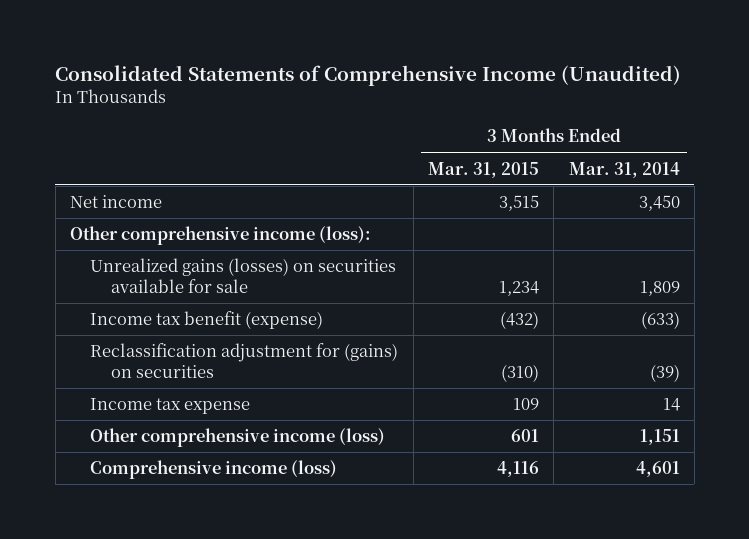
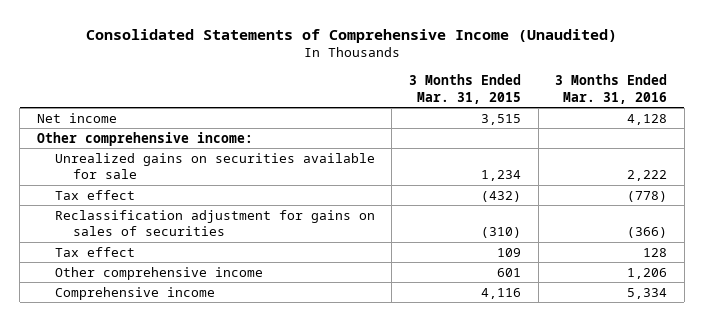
[568,161,680,178] Mar. 31, 2014 -> none
none -> [555,74,668,104] 3 Months Ended Mar. 31, 2016
[69,226,371,246] Other comprehensive income (loss): -> [36,131,253,146] Other comprehensive income:
[90,258,397,293] Unrealized gains (losses) on securities available for sale -> [54,152,375,180] Unrealized gains on securities available for sale
[90,311,324,330] Income tax benefit (expense) -> [54,189,135,200] Tax effect
[90,343,399,378] Reclassification adjustment for (gains) on securities -> [54,209,375,237] Reclassification adjustment for gains on sales of securities
[90,398,251,415] Income tax expense -> [54,246,135,257] Tax effect
[90,428,386,448] Other comprehensive income (loss) -> [54,266,263,280] Other comprehensive income
[90,460,338,480] Comprehensive income (loss) -> [54,286,215,300] Comprehensive income

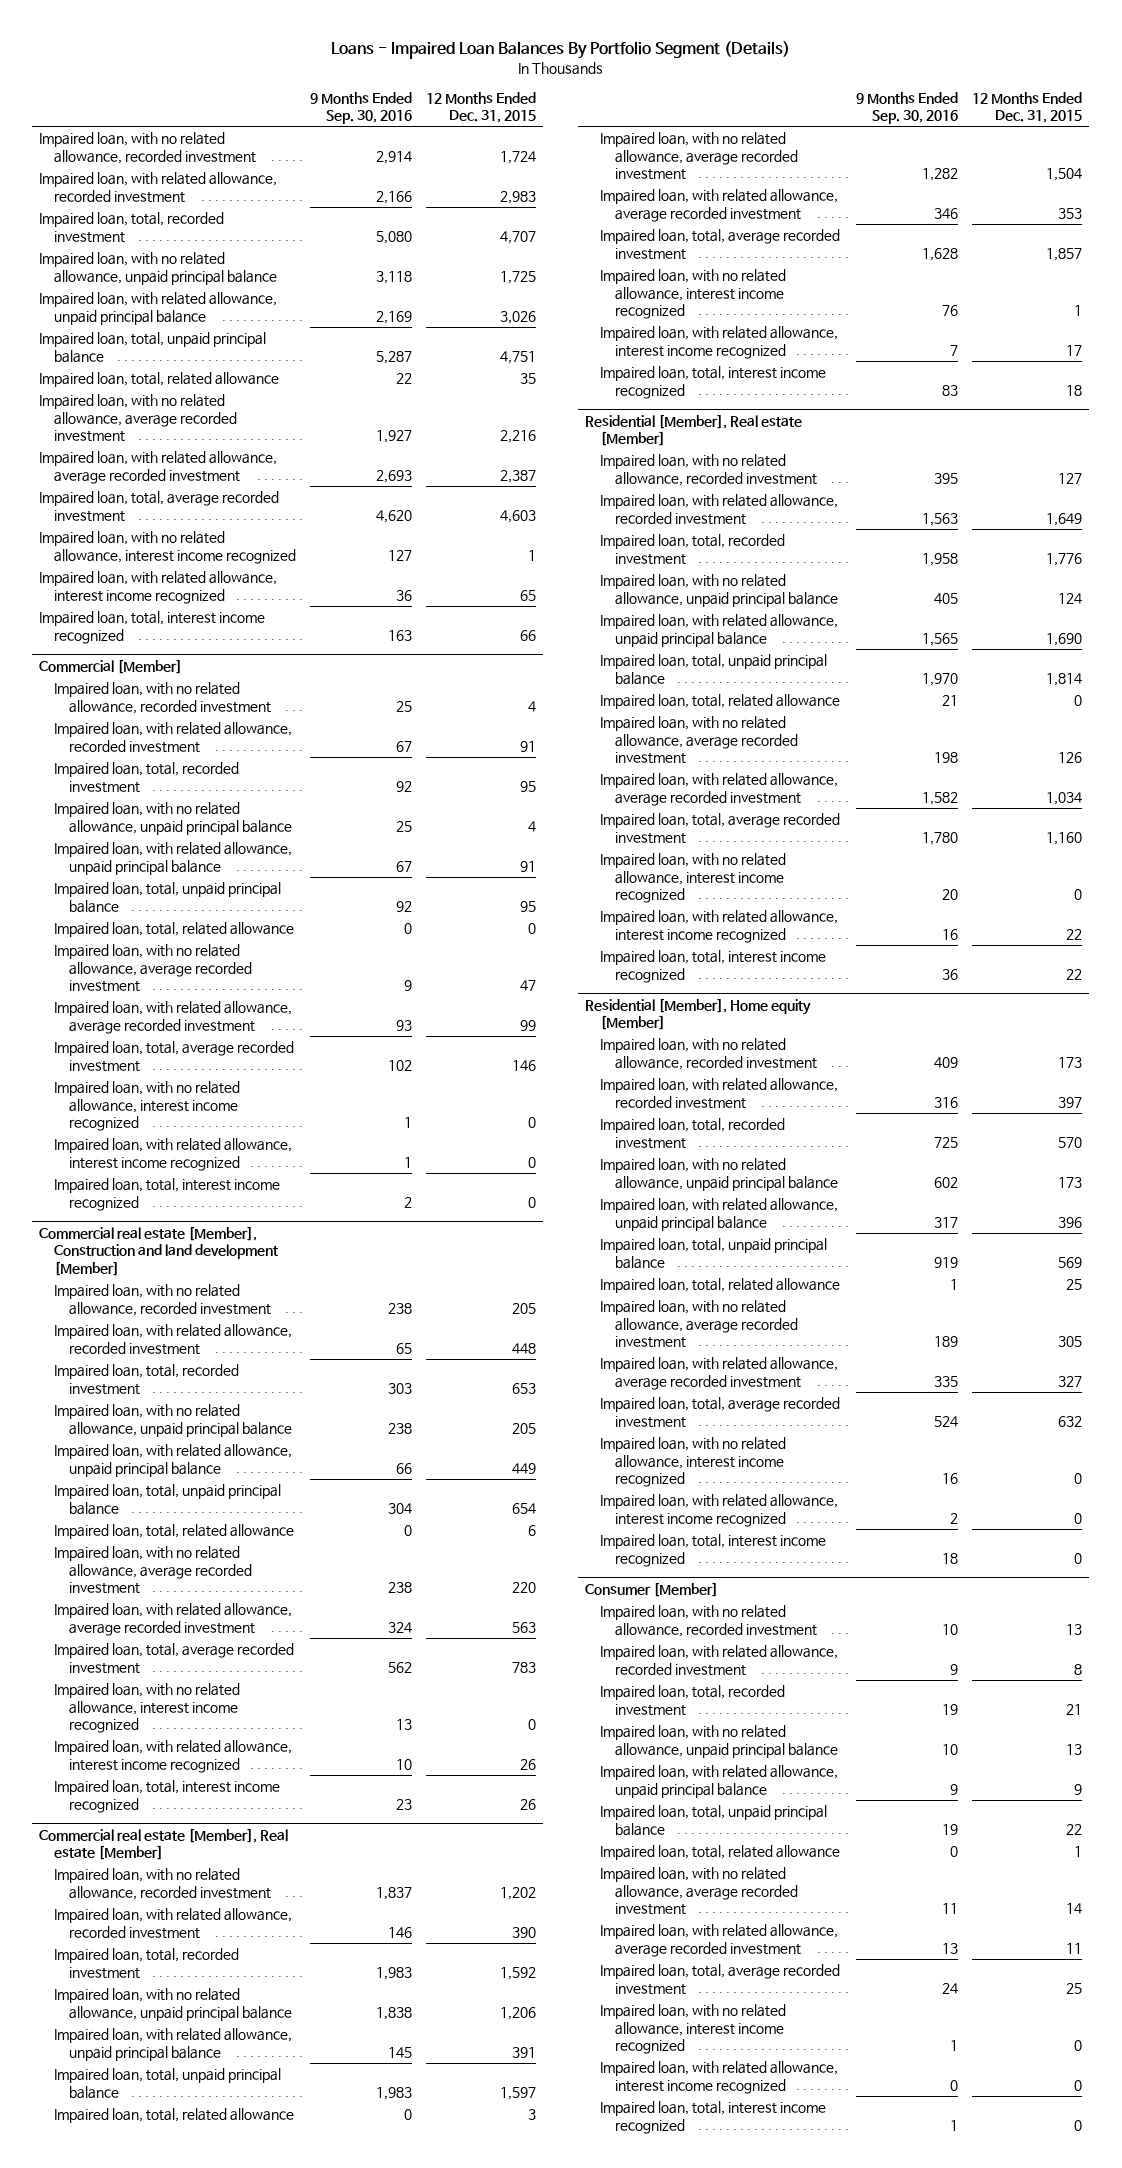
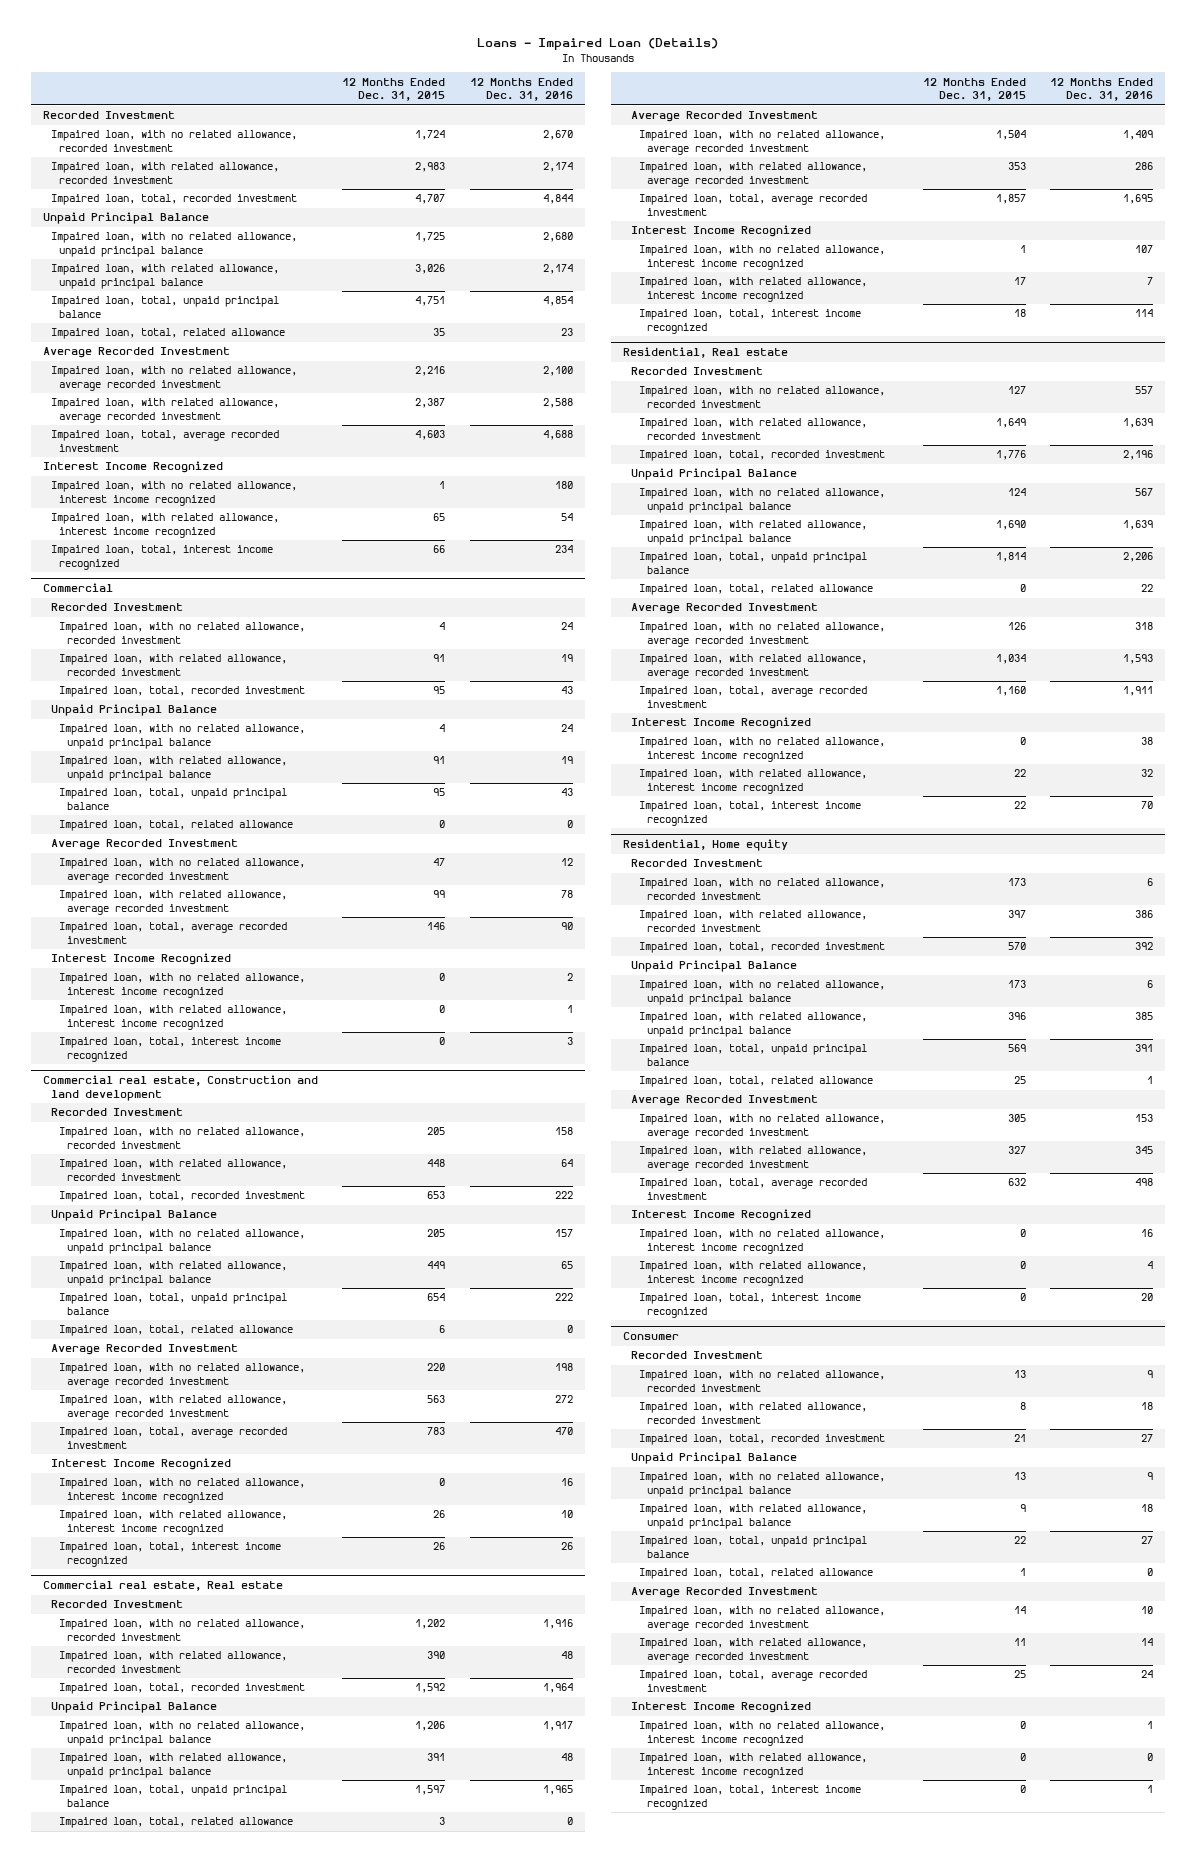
[330,41,790,60] Loans - Impaired Loan Balances By Portfolio Segment (Details) -> [476,38,718,51] Loans - Impaired Loan (Details)
[310,91,413,125] 9 Months Ended Sep. 30, 2016 -> none
none -> [469,77,573,102] 12 Months Ended Dec. 31, 2016
none -> [43,111,176,120] Recorded Investment
none -> [43,212,210,225] Unpaid Principal Balance
none -> [43,347,231,359] Average Recorded Investment
none -> [43,461,224,474] Interest Income Recognized
[39,658,183,674] Commercial [Member] -> [43,583,114,593] Commercial
none -> [51,603,184,612] Recorded Investment
none -> [51,704,218,717] Unpaid Principal Balance
none -> [51,839,239,851] Average Recorded Investment
none -> [51,953,232,966] Interest Income Recognized
[39,1225,279,1276] Commercial real estate [Member], Construction and land development [Member] -> [43,1075,319,1101] Commercial real estate, Construction and land development
none -> [51,1108,184,1117] Recorded Investment
none -> [51,1209,218,1222] Unpaid Principal Balance
none -> [51,1344,239,1356] Average Recorded Investment
none -> [51,1458,232,1471] Interest Income Recognized
[39,1827,289,1861] Commercial real estate [Member], Real estate [Member] -> [43,1580,284,1592] Commercial real estate, Real estate
none -> [51,1600,184,1609] Recorded Investment
none -> [51,1701,218,1714] Unpaid Principal Balance
none -> [631,111,819,123] Average Recorded Investment
none -> [631,225,812,238] Interest Income Recognized
[585,413,803,447] Residential [Member], Real estate [Member] -> [623,347,789,359] Residential, Real estate
none -> [631,367,764,376] Recorded Investment
none -> [631,468,798,481] Unpaid Principal Balance
none -> [631,603,819,615] Average Recorded Investment
none -> [631,717,812,730] Interest Income Recognized
[585,997,812,1031] Residential [Member], Home equity [Member] -> [623,839,789,852] Residential, Home equity
none -> [631,859,764,868] Recorded Investment
none -> [631,960,798,973] Unpaid Principal Balance
none -> [631,1095,819,1107] Average Recorded Investment
none -> [631,1209,812,1222] Interest Income Recognized
[585,1581,719,1597] Consumer [Member] -> [623,1332,680,1341] Consumer
none -> [631,1351,764,1360] Recorded Investment
none -> [631,1452,798,1465] Unpaid Principal Balance
none -> [631,1587,819,1599] Average Recorded Investment
none -> [631,1701,812,1714] Interest Income Recognized

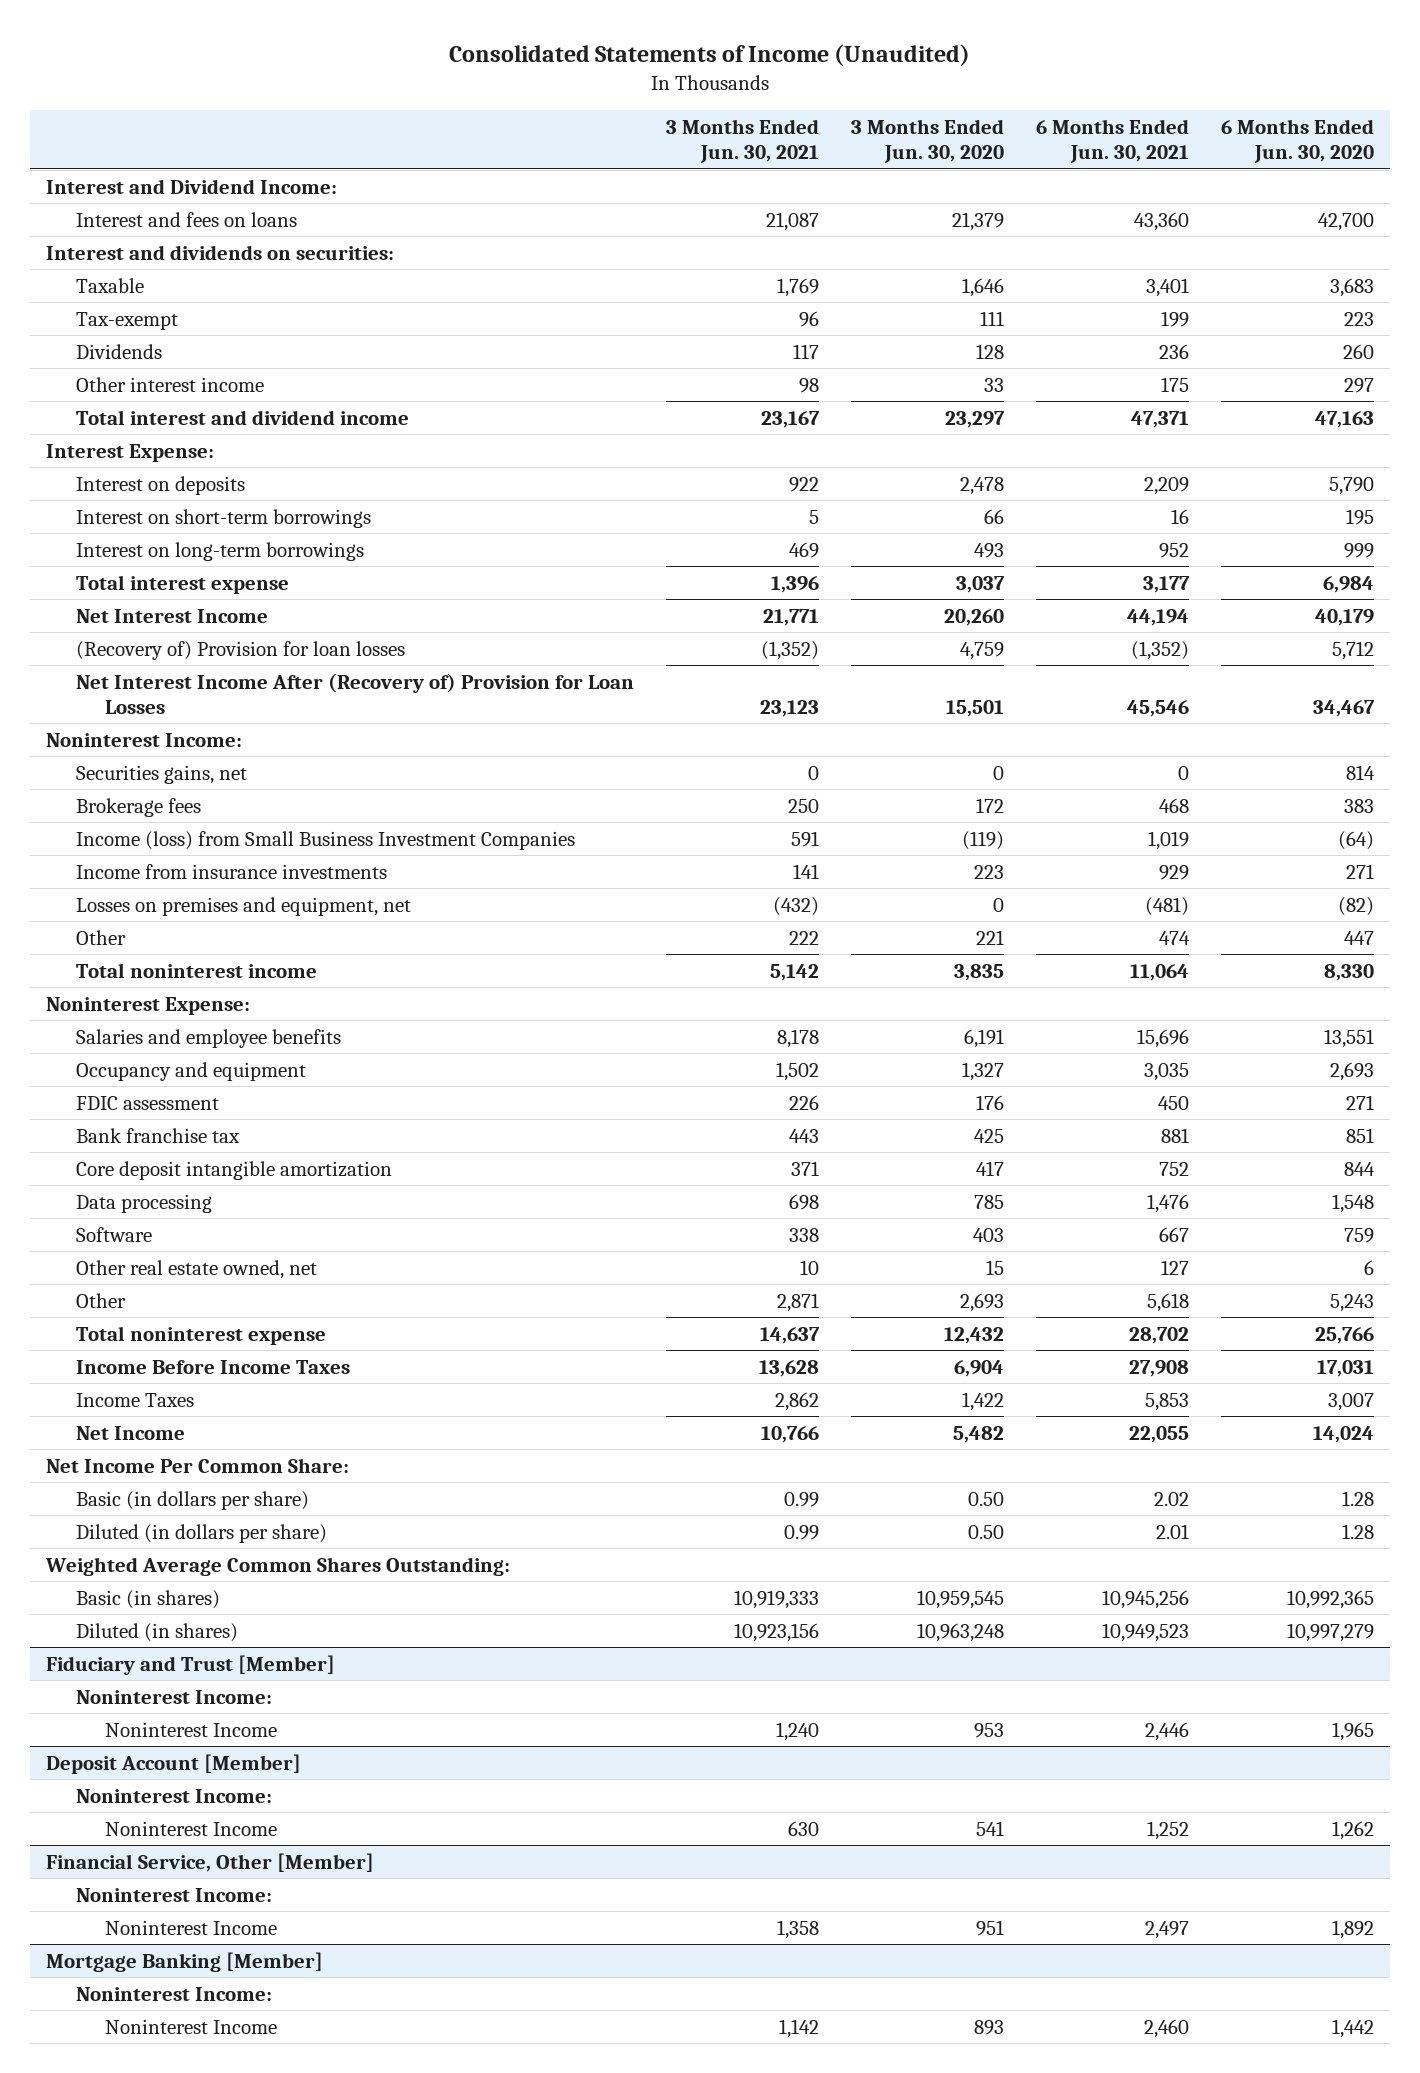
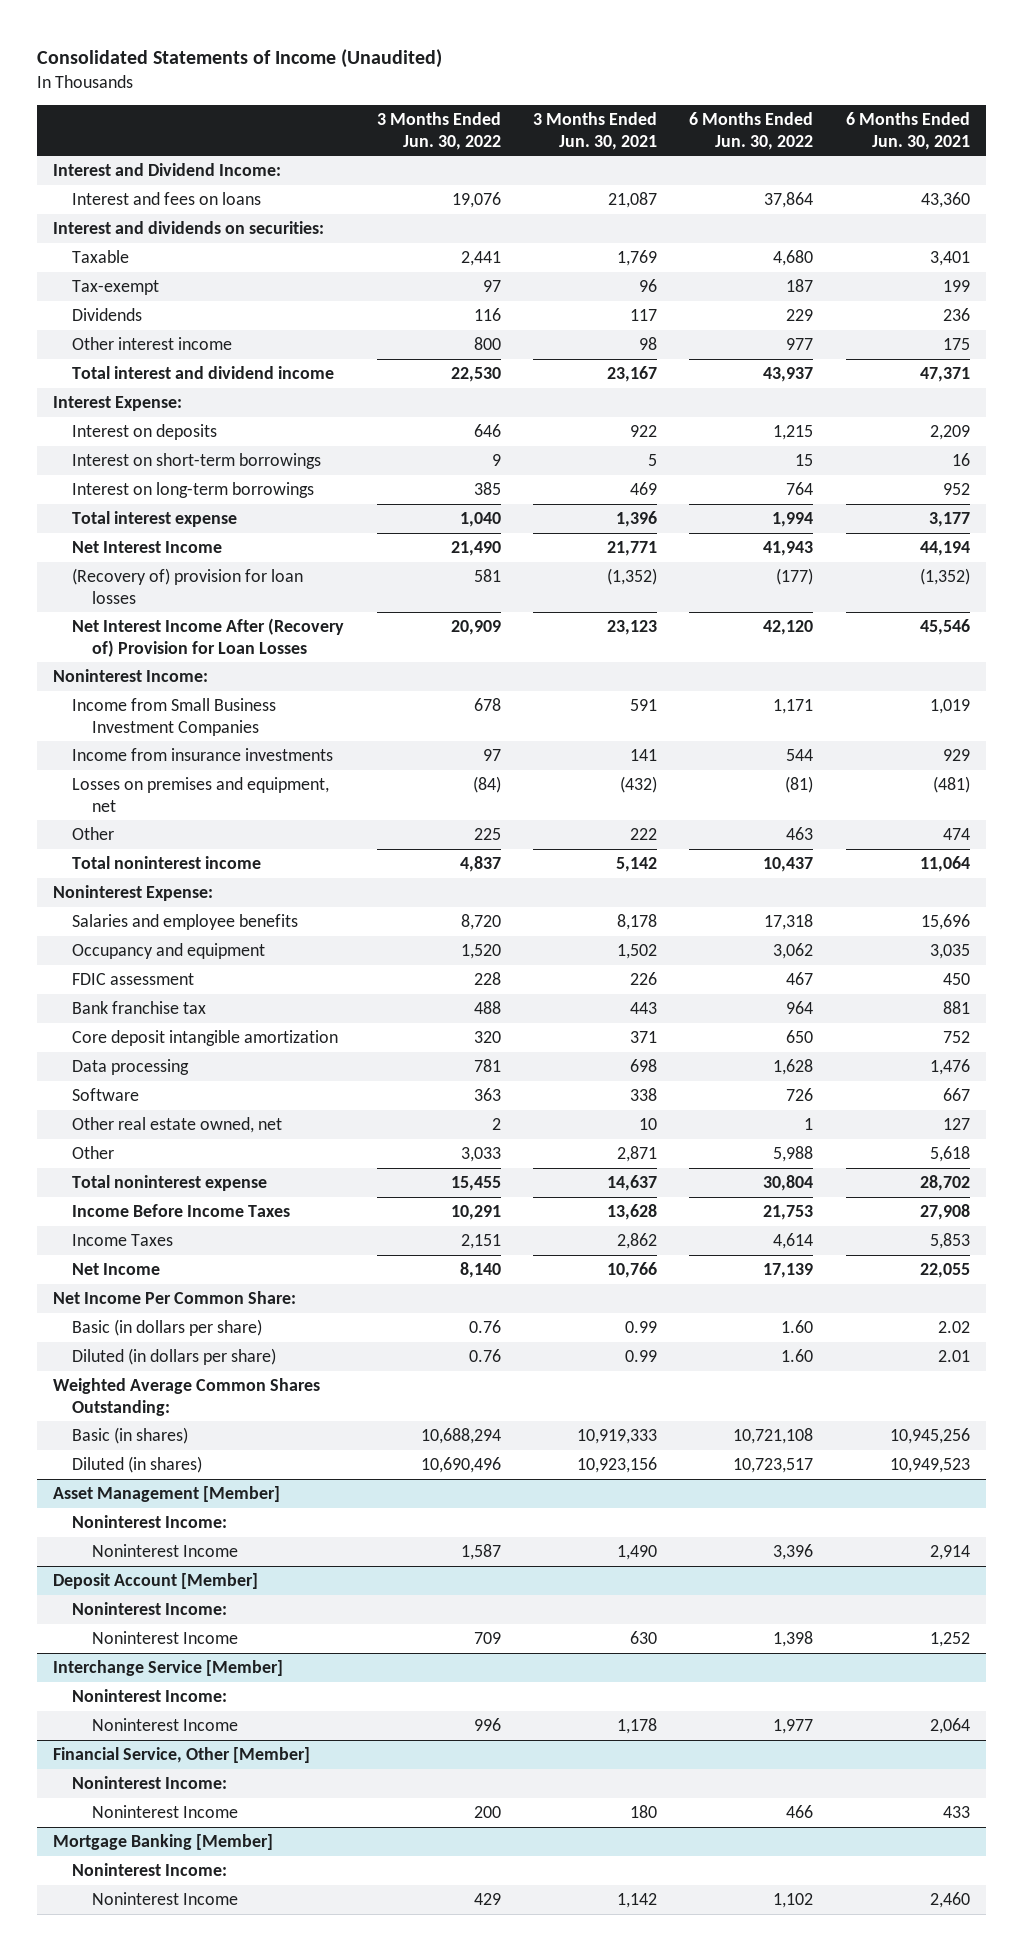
[850,118,1004,163] 3 Months Ended Jun. 30, 2020 -> none
[1220,118,1374,163] 6 Months Ended Jun. 30, 2020 -> none
none -> [376,111,501,150] 3 Months Ended Jun. 30, 2022
none -> [689,111,814,150] 6 Months Ended Jun. 30, 2022
[75,640,405,660] (Recovery of) Provision for loan losses -> [72,568,304,604] (Recovery of) provision for loan losses
[75,764,247,784] Securities gains, net -> none
[75,797,201,817] Brokerage fees -> none
[75,830,575,850] Income (loss) from Small Business Investment Companies -> [72,698,277,736] Income from Small Business Investment Companies
[46,1654,336,1675] Fiduciary and Trust [Member] -> none
none -> [53,1486,281,1503] Asset Management [Member]
[775,1721,819,1741] 1,240 -> [617,1545,658,1561] 1,490
[1144,1721,1189,1741] 2,446 -> [929,1545,970,1561] 2,914
none -> [53,1660,284,1677] Interchange Service [Member]
none -> [72,1689,228,1703] Noninterest Income:
none -> [91,1718,238,1732] Noninterest Income
[776,1919,819,1939] 1,358 -> [630,1805,658,1819] 180
[1144,1920,1189,1939] 2,497 -> [942,1806,970,1819] 433

